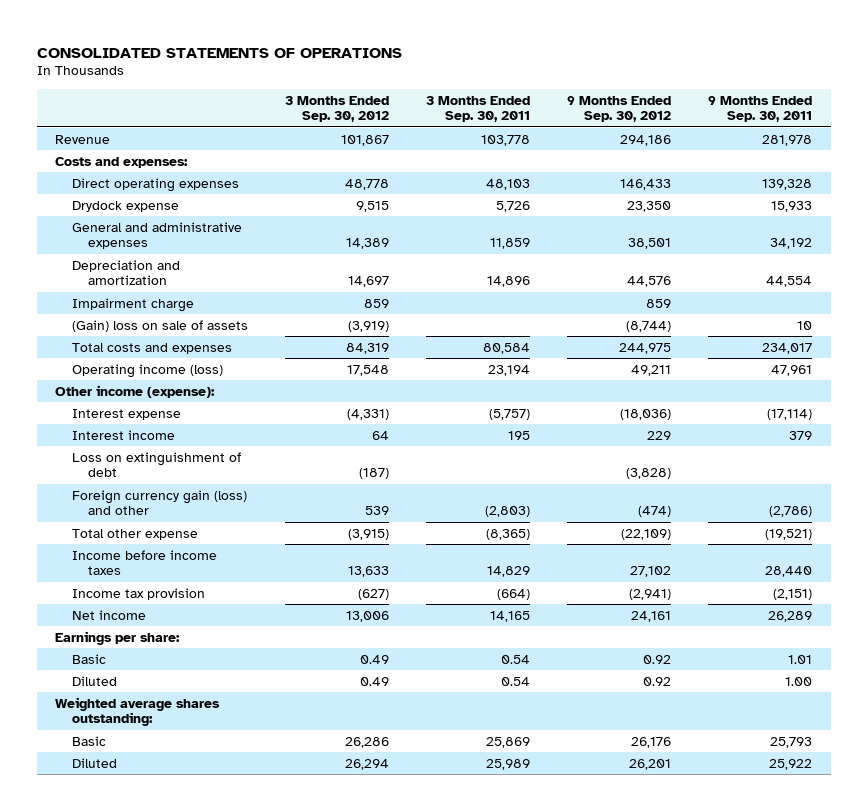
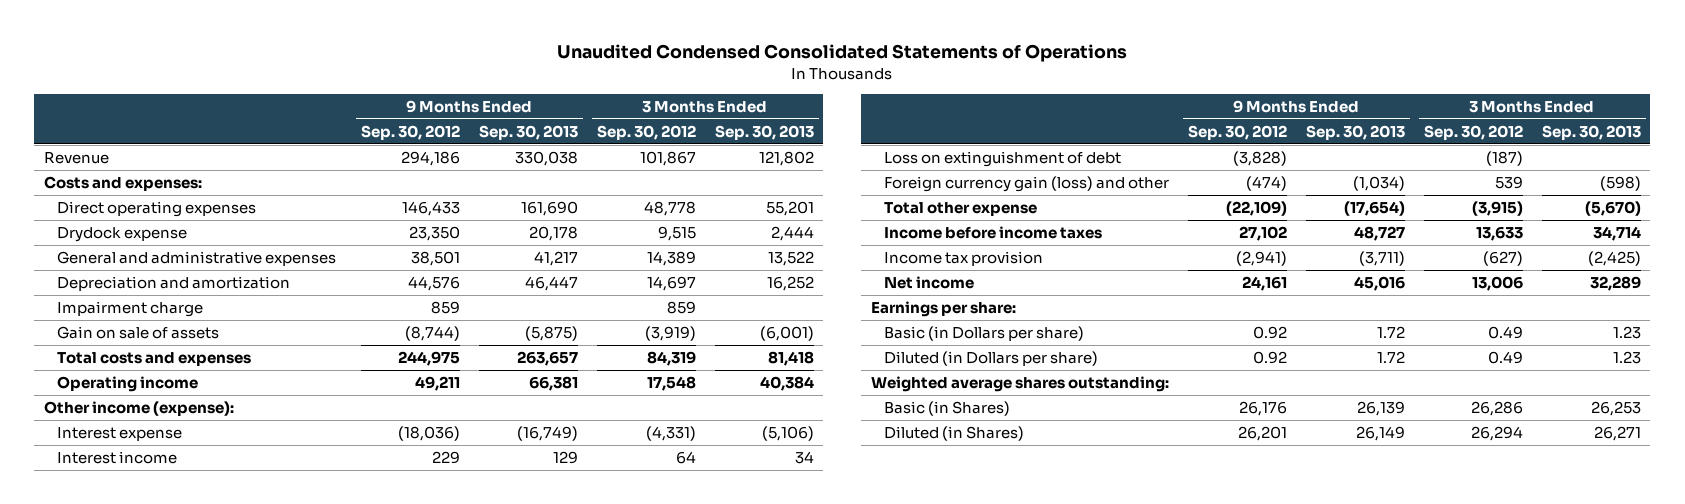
[36,47,402,58] CONSOLIDATED STATEMENTS OF OPERATIONS -> [557,44,1128,63] Unaudited Condensed Consolidated Statements of Operations
[425,95,530,123] 3 Months Ended Sep. 30, 2011 -> none
[708,95,813,123] 9 Months Ended Sep. 30, 2011 -> none
none -> [478,124,578,140] Sep. 30, 2013
none -> [714,124,814,140] Sep. 30, 2013
[71,319,248,332] (Gain) loss on sale of assets -> [56,326,219,340] Gain on sale of assets
[71,363,223,378] Operating income (loss) -> [56,376,198,393] Operating income
[71,653,106,664] Basic -> [883,326,1084,342] Basic (in Dollars per share)
[71,675,117,686] Diluted -> [883,351,1098,367] Diluted (in Dollars per share)
[71,735,106,746] Basic -> [883,401,1010,417] Basic (in Shares)
[71,757,117,768] Diluted -> [883,426,1024,442] Diluted (in Shares)

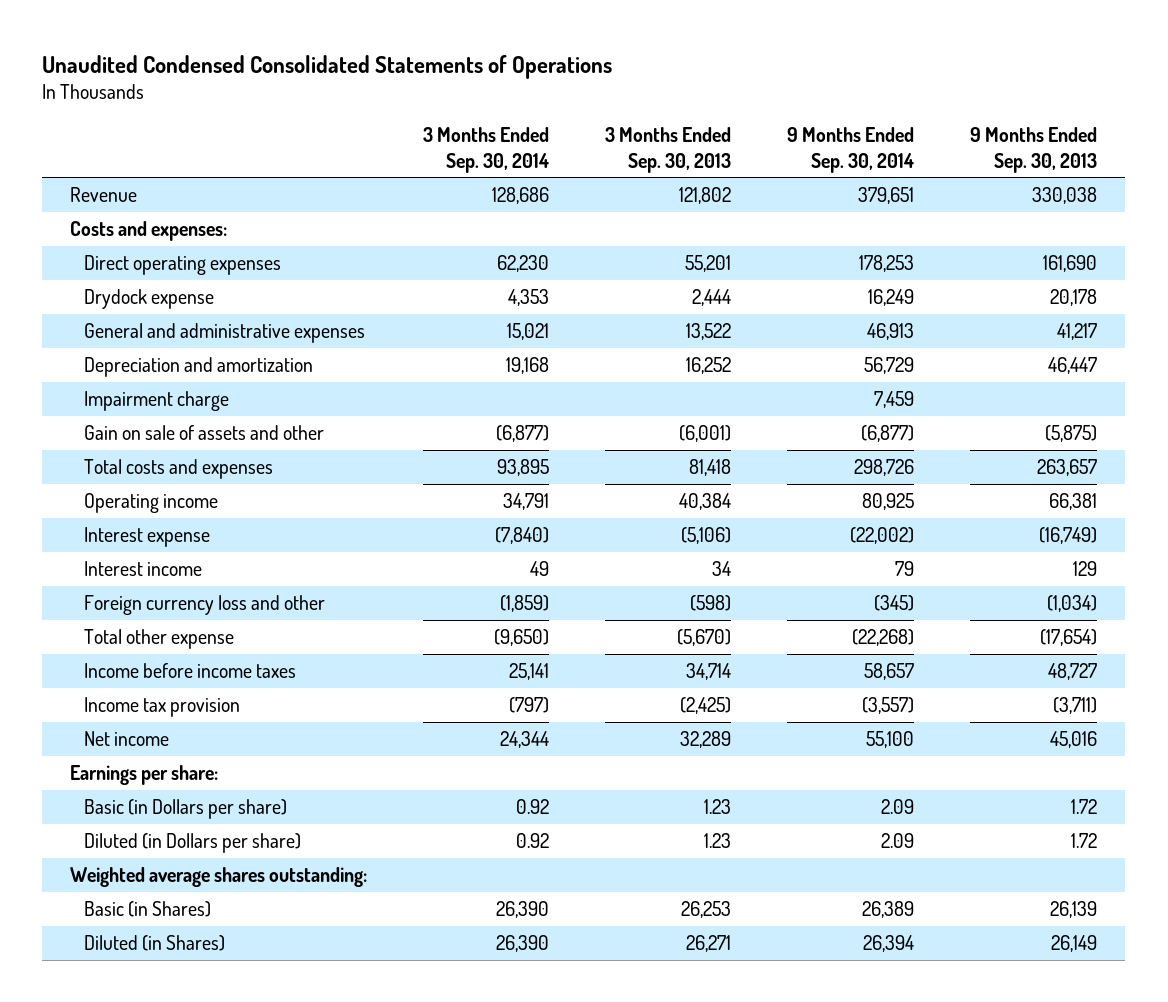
[360,124,460,140] Sep. 30, 2012 -> none
[596,124,696,140] Sep. 30, 2012 -> none
none -> [423,127,550,173] 3 Months Ended Sep. 30, 2014
none -> [787,127,915,173] 9 Months Ended Sep. 30, 2014
[56,326,219,340] Gain on sale of assets -> [84,424,325,440] Gain on sale of assets and other
[43,401,234,417] Other income (expense): -> none
[883,151,1121,168] Loss on extinguishment of debt -> none
[883,176,1169,193] Foreign currency gain (loss) and other -> [84,594,326,615] Foreign currency loss and other

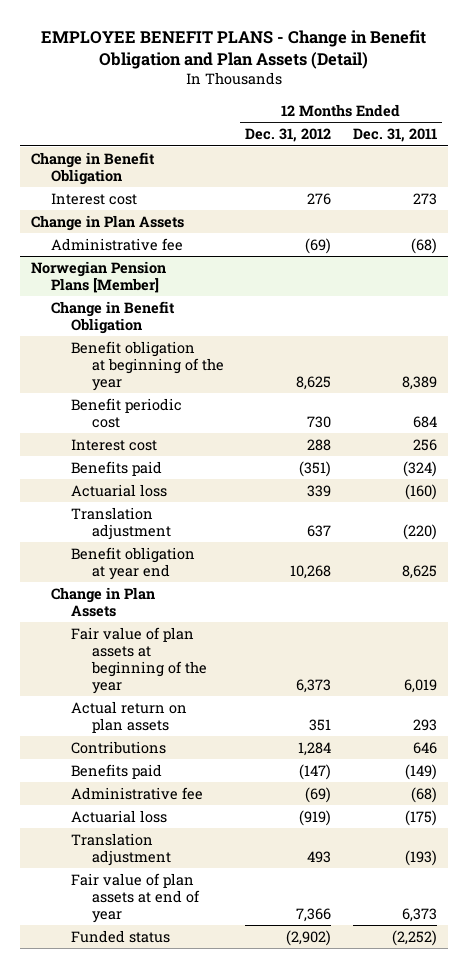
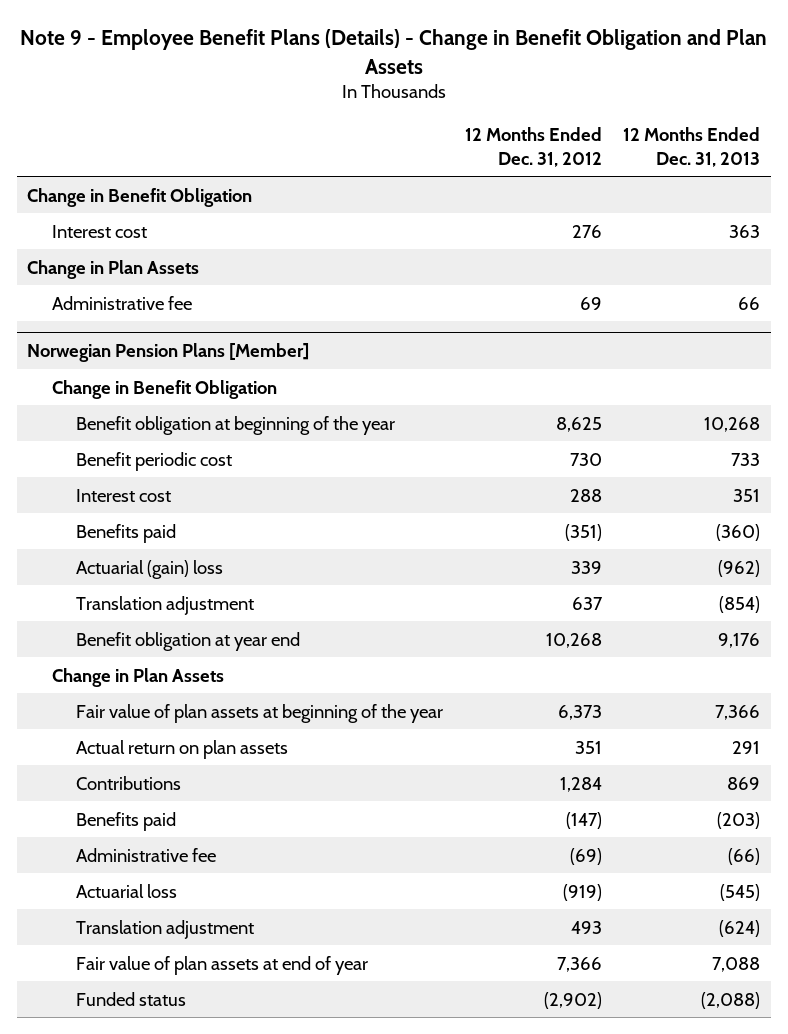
[40,29,426,69] EMPLOYEE BENEFIT PLANS - Change in Benefit Obligation and Plan Assets (Detail) -> [19,29,767,74] Note 9 - Employee Benefit Plans (Details) - Change in Benefit Obligation and Plan Assets
[352,127,437,142] Dec. 31, 2011 -> none
none -> [623,127,761,167] 12 Months Ended Dec. 31, 2013
[305,237,332,254] (69) -> [579,296,602,310] 69
[71,483,168,497] Actuarial loss -> [76,559,224,579] Actuarial (gain) loss

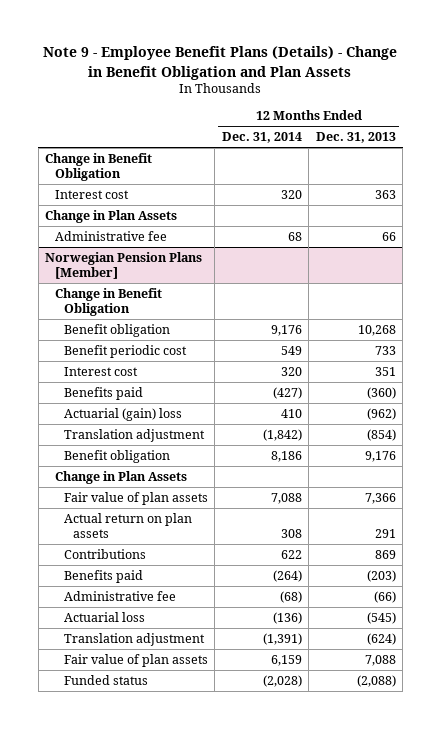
[464,127,602,167] 12 Months Ended Dec. 31, 2012 -> none
none -> [221,132,302,144] Dec. 31, 2014
[76,415,396,435] Benefit obligation at beginning of the year -> [63,323,170,337] Benefit obligation
[76,631,301,651] Benefit obligation at year end -> [63,449,170,463] Benefit obligation
[76,703,444,723] Fair value of plan assets at beginning of the year -> [63,491,208,505] Fair value of plan assets
[76,955,369,975] Fair value of plan assets at end of year -> [63,653,208,667] Fair value of plan assets

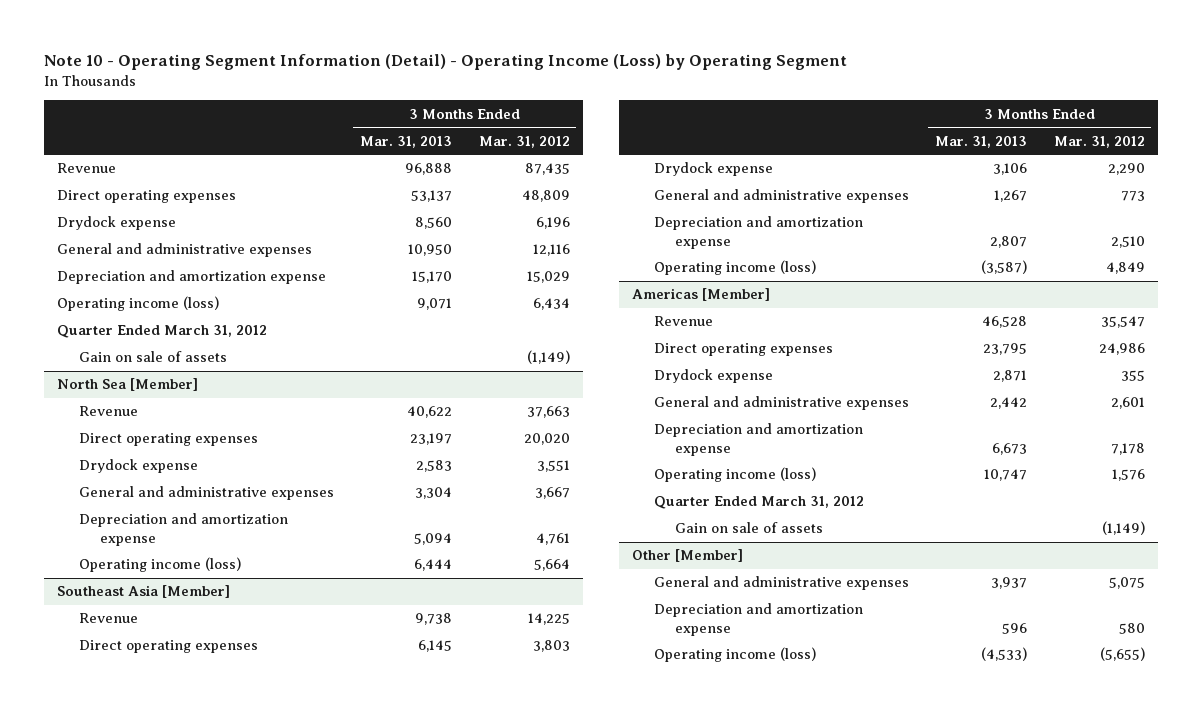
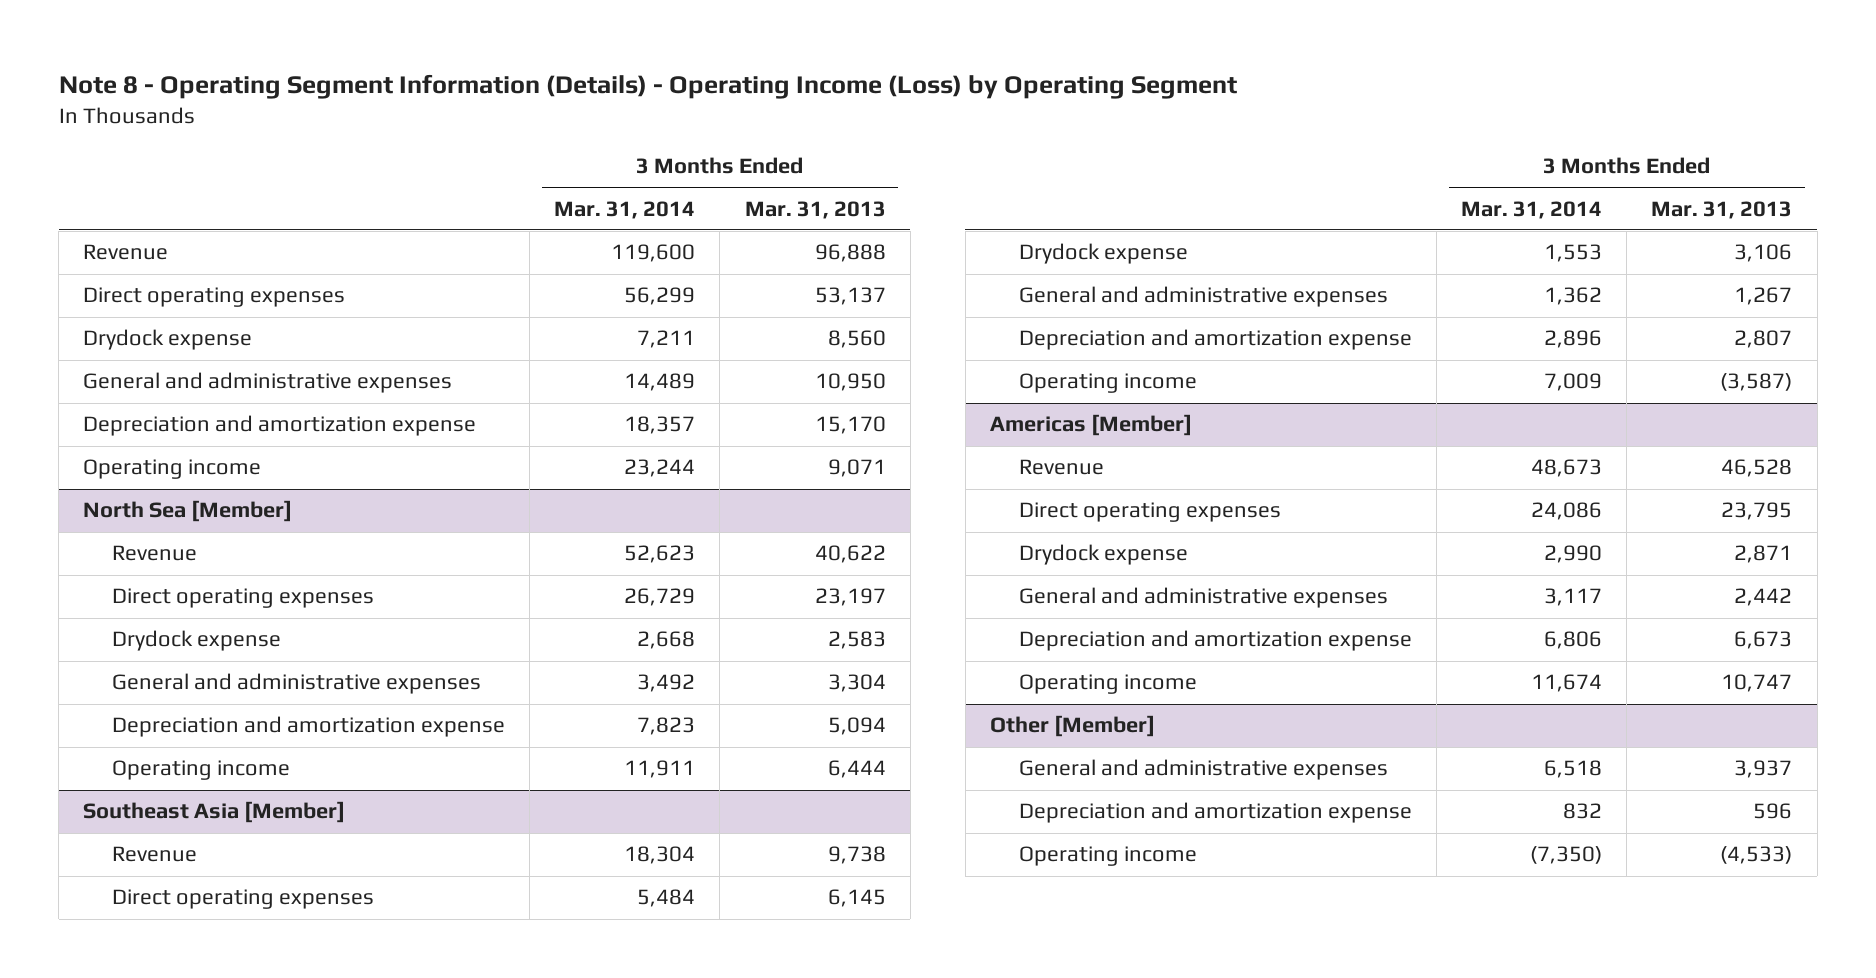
[43,54,847,71] Note 10 - Operating Segment Information (Detail) - Operating Income (Loss) by Operating Segment -> [58,73,1237,99] Note 8 - Operating Segment Information (Details) - Operating Income (Loss) by Operating Segment
[478,135,570,148] Mar. 31, 2012 -> none
none -> [554,200,696,219] Mar. 31, 2014
[57,325,268,339] Quarter Ended March 31, 2012 -> none
[78,351,227,363] Gain on sale of assets -> none
[57,296,220,312] Operating income (loss) -> [83,459,262,480] Operating income
[78,557,241,573] Operating income (loss) -> [111,760,290,781] Operating income
[653,260,816,276] Operating income (loss) -> [1018,373,1197,394] Operating income
[653,496,864,510] Quarter Ended March 31, 2012 -> none
[675,522,824,534] Gain on sale of assets -> none
[653,467,816,483] Operating income (loss) -> [1018,674,1197,695] Operating income
[653,647,816,663] Operating income (loss) -> [1018,846,1197,867] Operating income

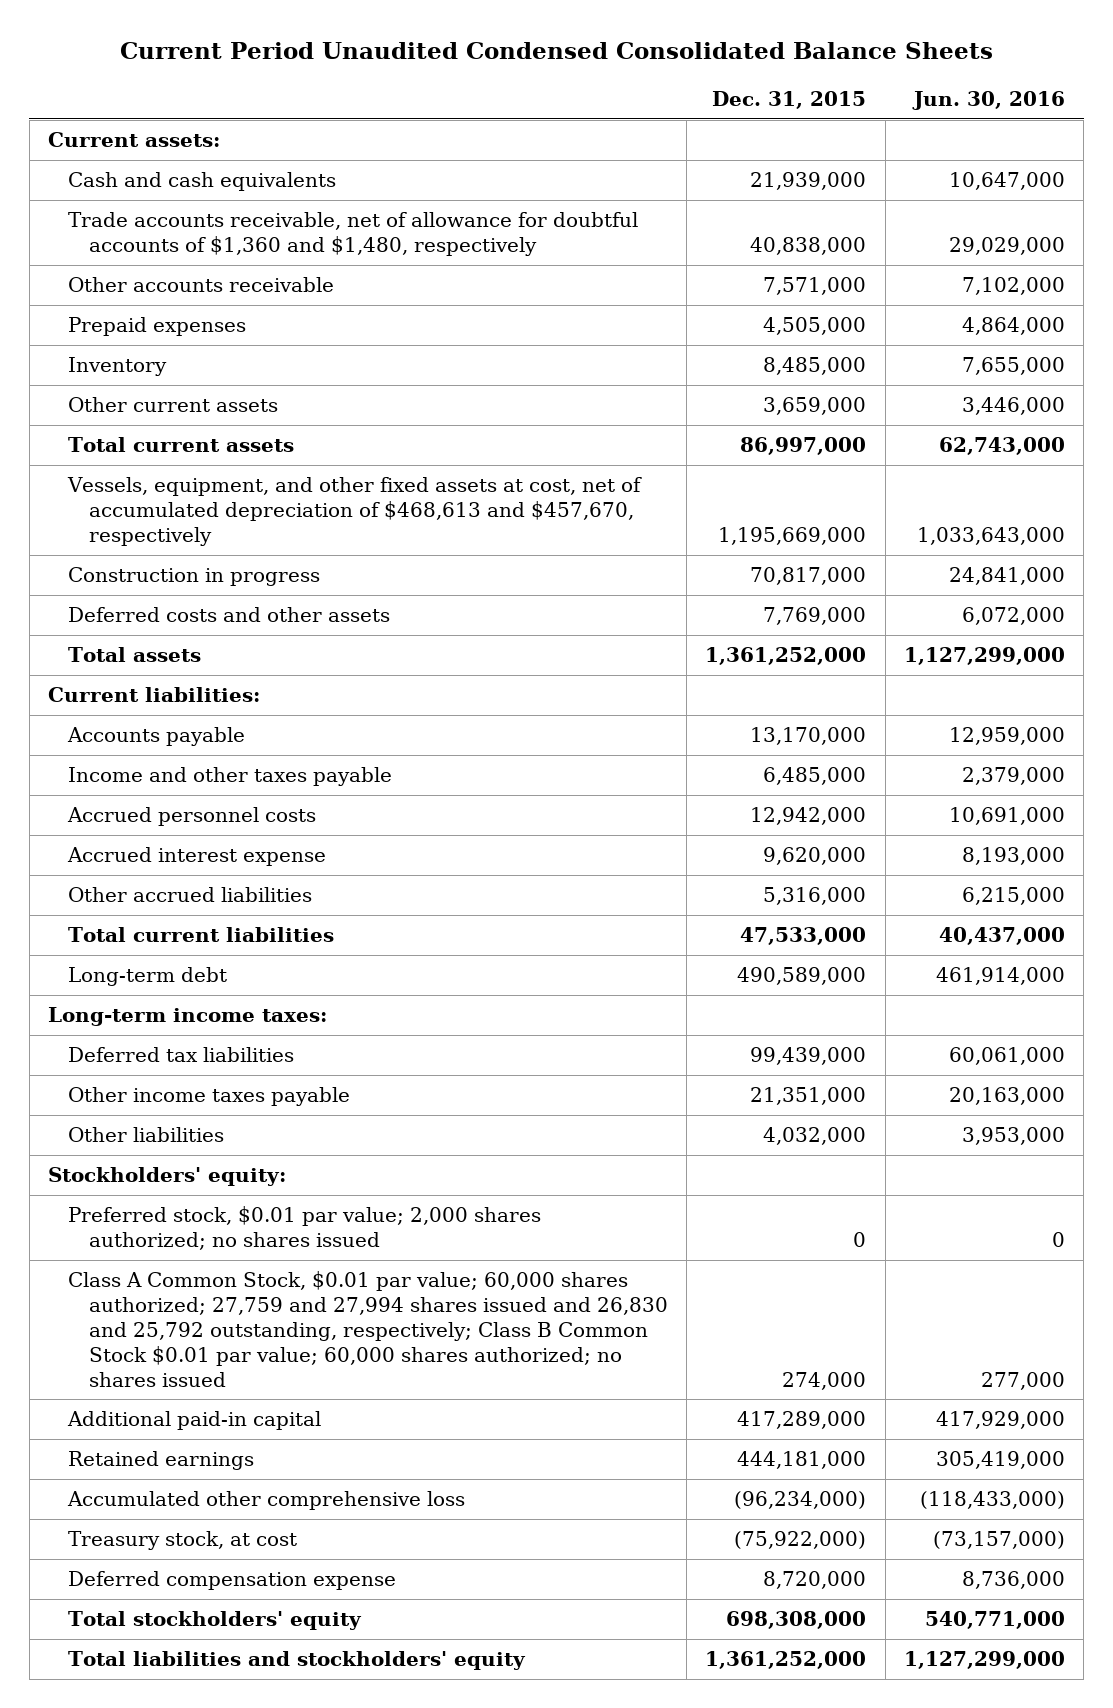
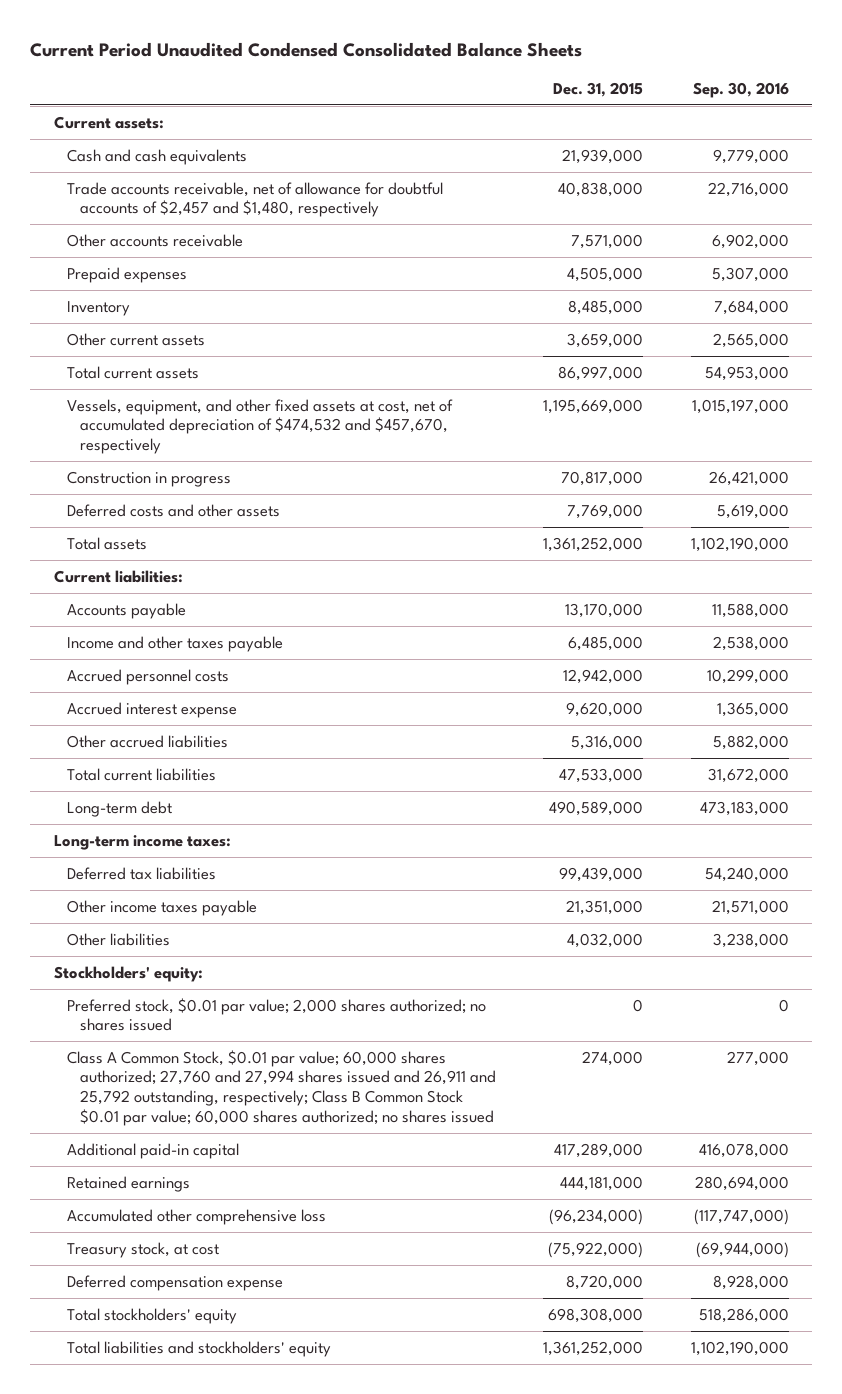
[912,91,1066,111] Jun. 30, 2016 -> none
none -> [692,81,789,98] Sep. 30, 2016
[68,212,639,256] Trade accounts receivable, net of allowance for doubtful accounts of $1,360 and $1,480, respectively -> [66,181,443,218] Trade accounts receivable, net of allowance for doubtful accounts of $2,457 and $1,480, respectively
[67,477,643,546] Vessels, equipment, and other fixed assets at cost, net of accumulated depreciation of $468,613 and $457,670, respectively -> [66,398,453,455] Vessels, equipment, and other fixed assets at cost, net of accumulated depreciation of $474,532 and $457,670, respectively
[68,1271,668,1387] Class A Common Stock, $0.01 par value; 60,000 shares authorized; 27,759 and 27,994 shares issued and 26,830 and 25,792 outstanding, respectively; Class B Common Stock $0.01 par value; 60,000 shares authorized; no shares issued -> [66,1049,497,1126] Class A Common Stock, $0.01 par value; 60,000 shares authorized; 27,760 and 27,994 shares issued and 26,911 and 25,792 outstanding, respectively; Class B Common Stock $0.01 par value; 60,000 shares authorized; no shares issued

